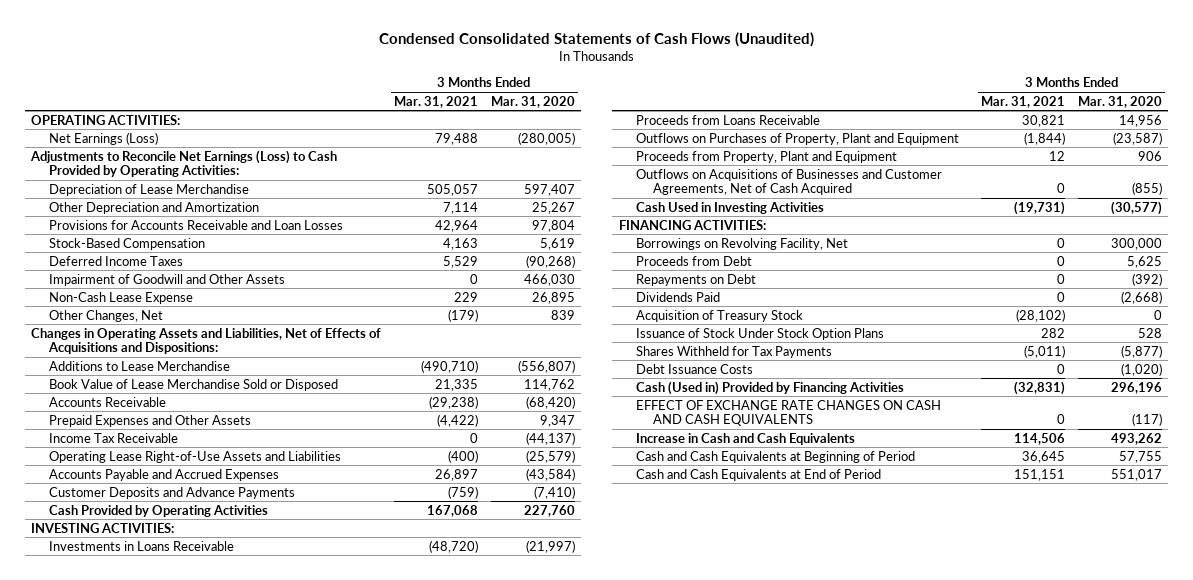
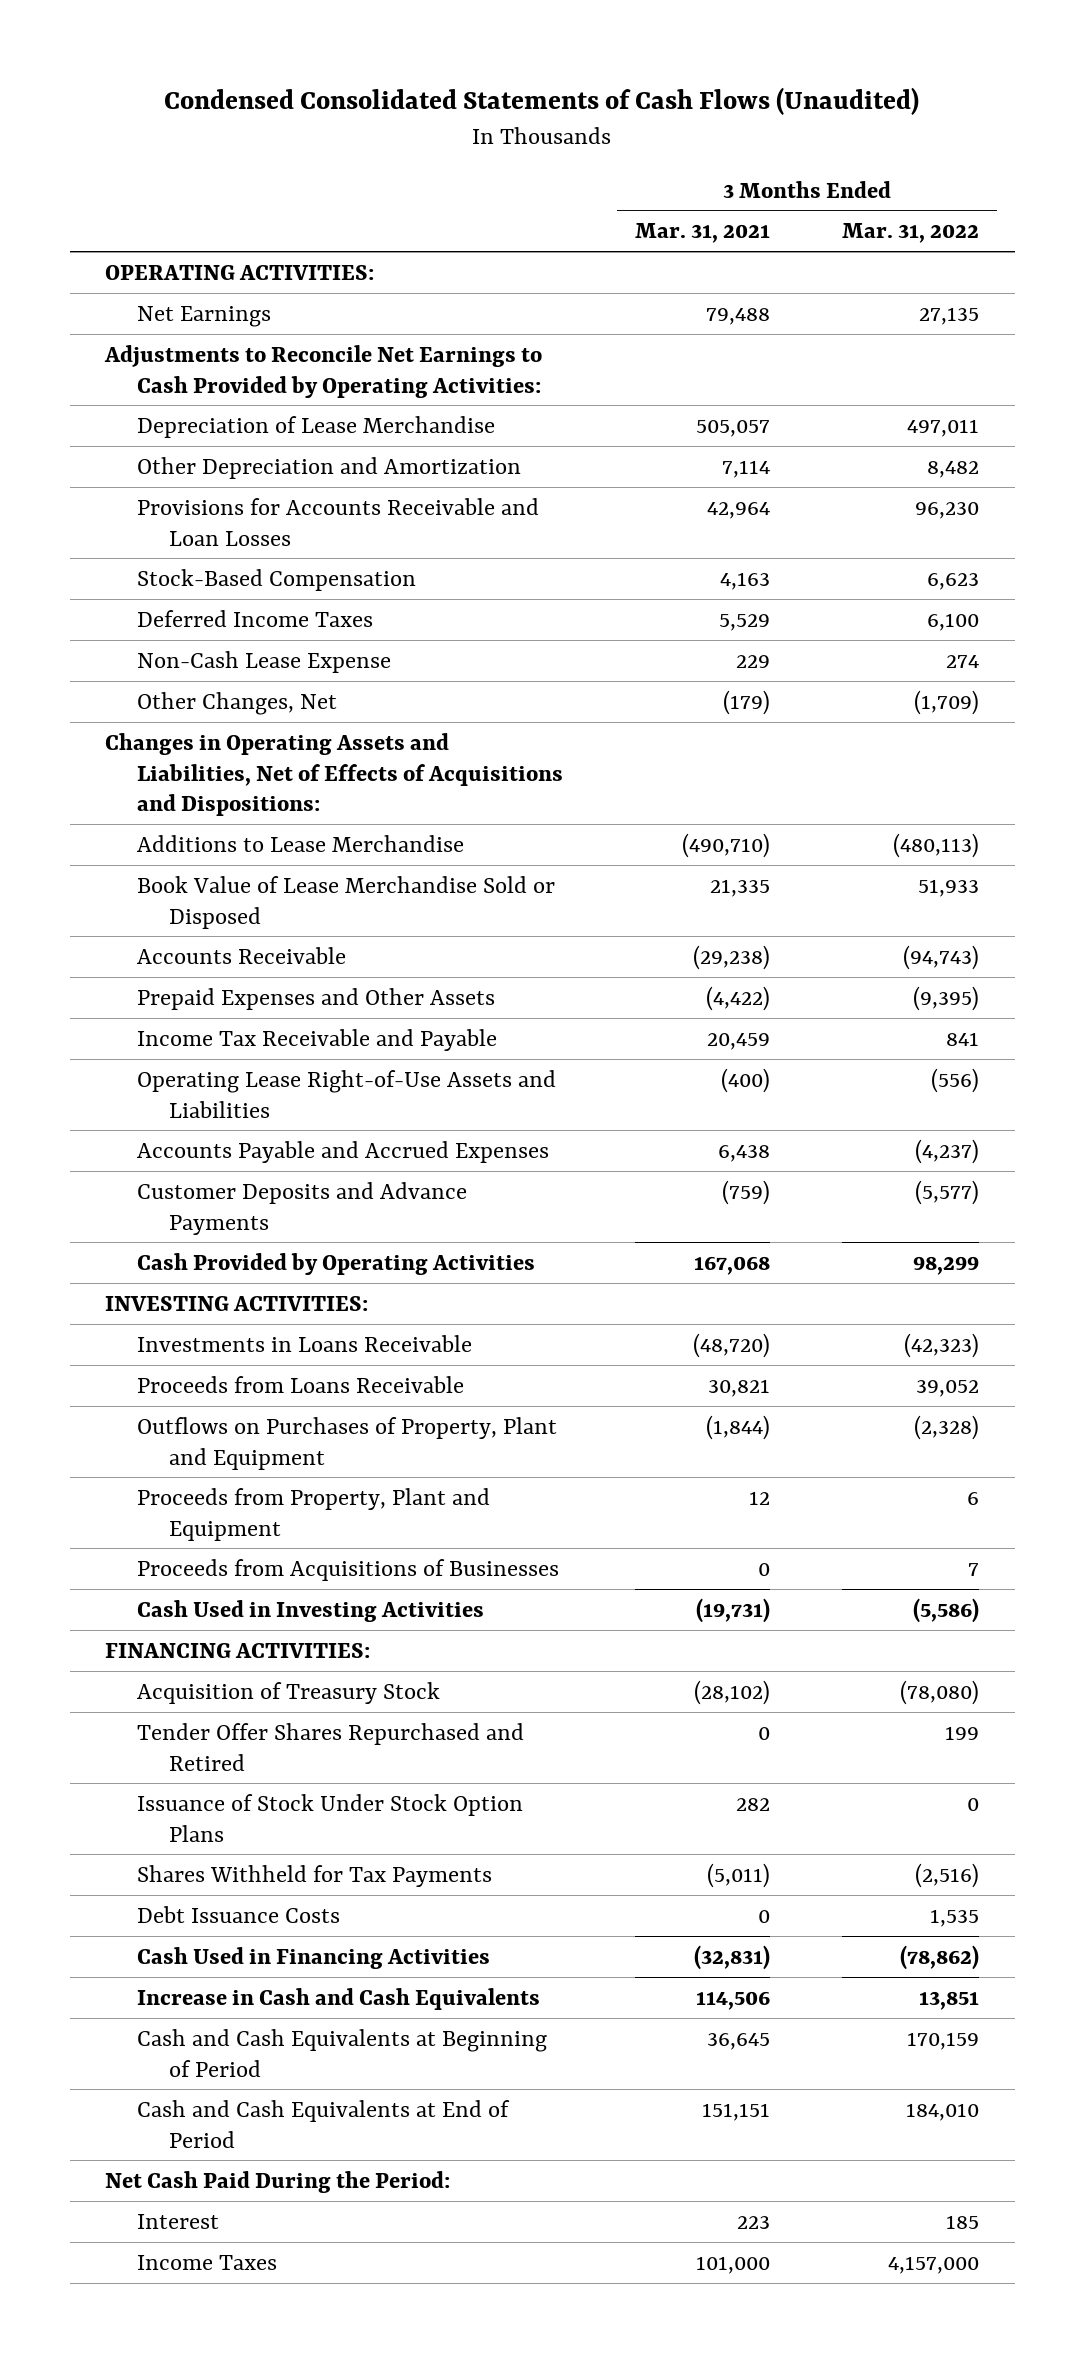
[490,95,575,108] Mar. 31, 2020 -> none
none -> [841,223,979,244] Mar. 31, 2022
[48,131,158,145] Net Earnings (Loss) -> [136,305,271,327] Net Earnings
[30,149,338,178] Adjustments to Reconcile Net Earnings (Loss) to Cash Provided by Operating Activities: -> [104,344,543,398] Adjustments to Reconcile Net Earnings to Cash Provided by Operating Activities:
[48,273,285,286] Impairment of Goodwill and Other Assets -> none
[48,432,178,443] Income Tax Receivable -> [136,1028,497,1051] Income Tax Receivable and Payable
[470,432,479,443] 0 -> [706,1032,770,1050] 20,459
[435,468,479,481] 26,897 -> [717,1144,770,1162] 6,438
[635,168,942,196] Outflows on Acquisitions of Businesses and Customer Agreements, Net of Cash Acquired -> none
none -> [136,1558,559,1581] Proceeds from Acquisitions of Businesses
[635,237,848,250] Borrowings on Revolving Facility, Net -> none
[635,255,752,266] Proceeds from Debt -> none
[635,273,756,286] Repayments on Debt -> none
[635,291,720,302] Dividends Paid -> none
none -> [136,1722,524,1771] Tender Offer Shares Repurchased and Retired
[635,399,941,427] EFFECT OF EXCHANGE RATE CHANGES ON CASH AND CASH EQUIVALENTS -> none
[635,380,904,395] Cash (Used in) Provided by Financing Activities -> [136,1946,490,1969] Cash Used in Financing Activities
none -> [105,2170,451,2193] Net Cash Paid During the Period:
none -> [136,2213,219,2229] Interest
none -> [136,2254,277,2270] Income Taxes

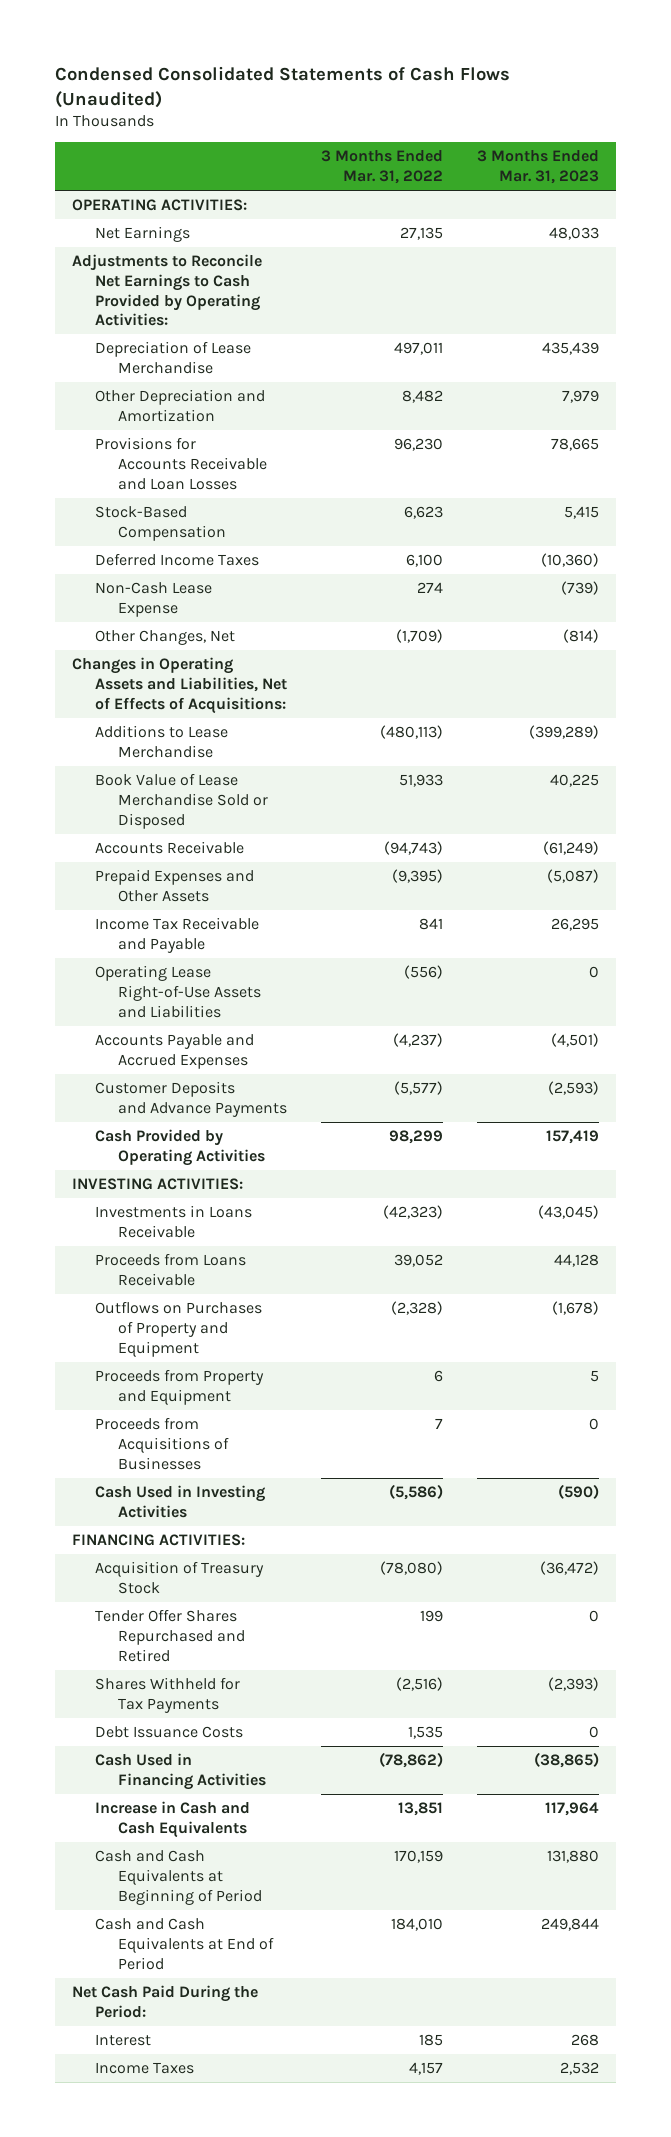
[634,223,770,244] Mar. 31, 2021 -> none
none -> [477,150,600,185] 3 Months Ended Mar. 31, 2023
[105,732,563,817] Changes in Operating Assets and Liabilities, Net of Effects of Acquisitions and Dispositions: -> [72,657,288,714] Changes in Operating Assets and Liabilities, Net of Effects of Acquisitions:
[136,1416,557,1470] Outflows on Purchases of Property, Plant and Equipment -> [95,1301,263,1357] Outflows on Purchases of Property and Equipment
[136,1487,490,1541] Proceeds from Property, Plant and Equipment -> [95,1369,265,1405] Proceeds from Property and Equipment
[136,1793,523,1842] Issuance of Stock Under Stock Option Plans -> none
[887,2255,979,2274] 4,157,000 -> [409,2062,444,2076] 4,157

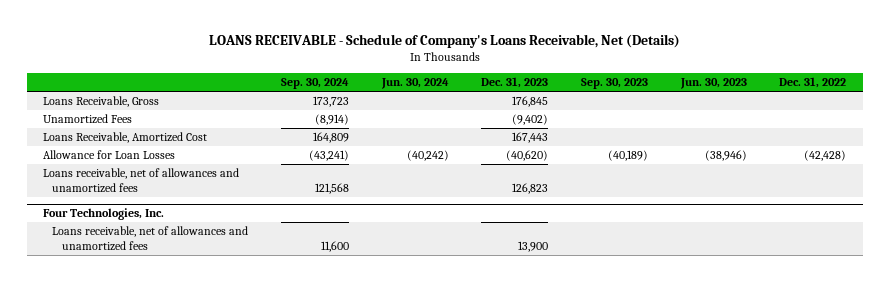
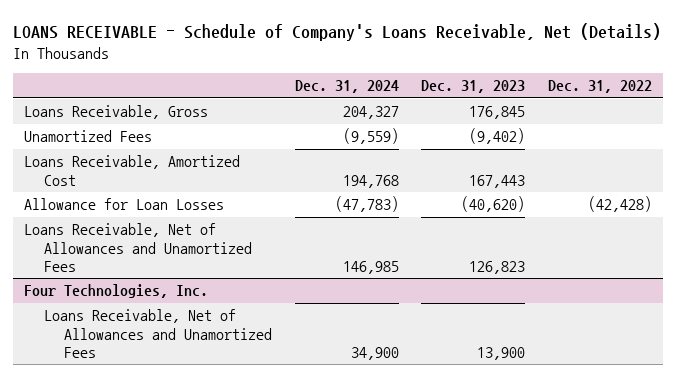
[280,78,349,90] Sep. 30, 2024 -> none
[380,78,449,90] Jun. 30, 2024 -> none
[581,78,649,90] Sep. 30, 2023 -> none
[679,78,747,90] Jun. 30, 2023 -> none
none -> [294,80,399,94] Dec. 31, 2024
[42,168,239,193] Loans receivable, net of allowances and unamortized fees -> [24,223,253,272] Loans Receivable, Net of Allowances and Unamortized Fees
[52,226,249,251] Loans receivable, net of allowances and unamortized fees -> [44,309,272,358] Loans Receivable, Net of Allowances and Unamortized Fees

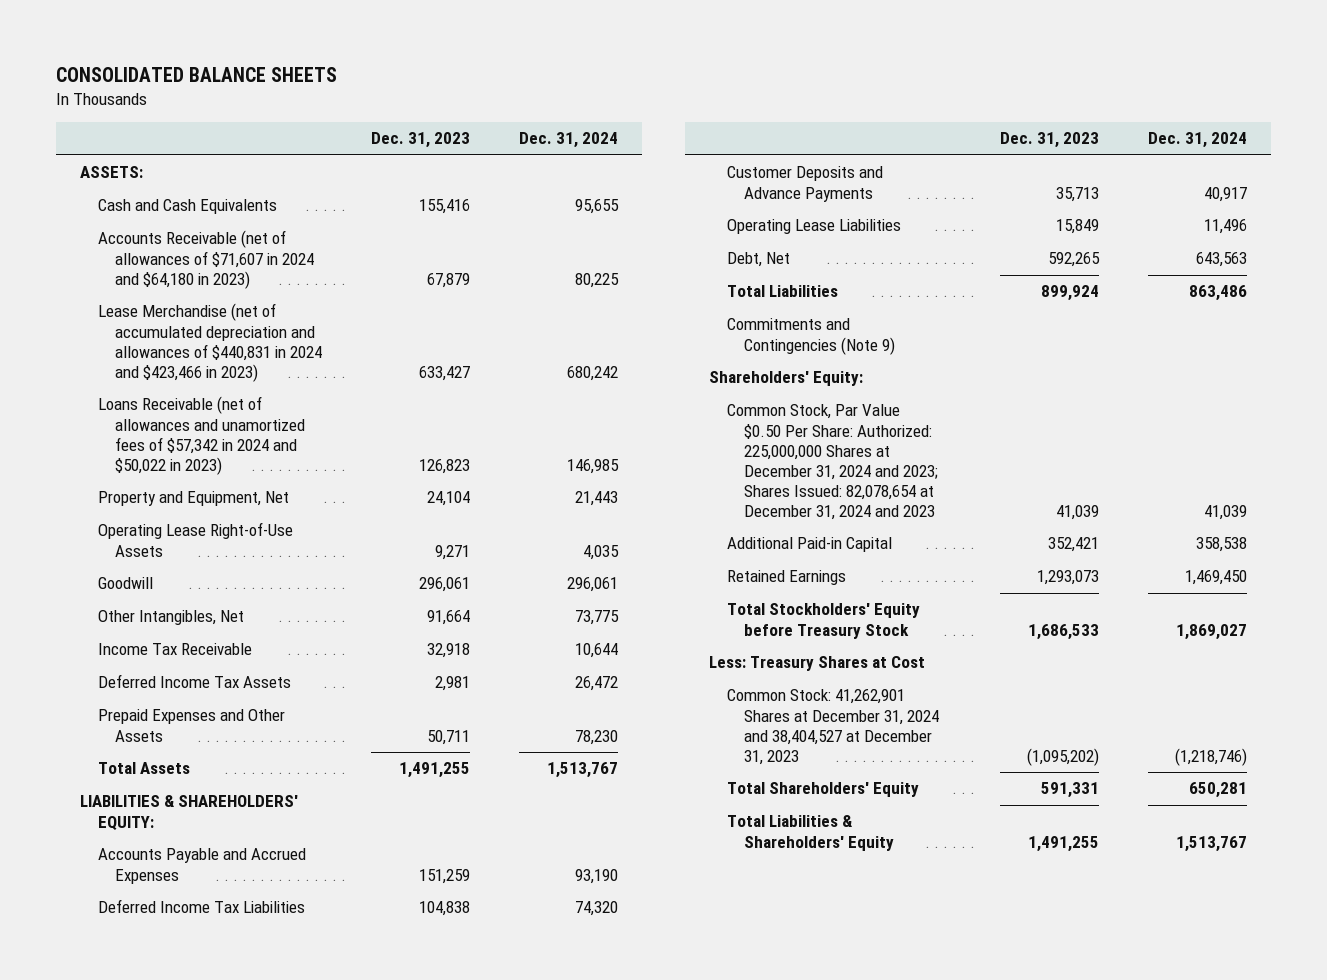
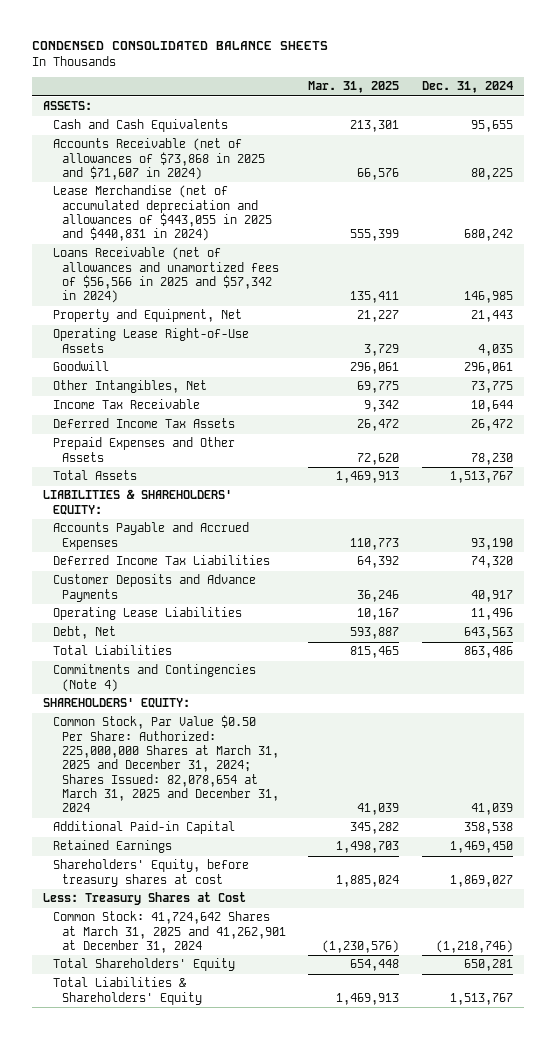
[55,67,337,83] CONSOLIDATED BALANCE SHEETS -> [32,41,329,51] CONDENSED CONSOLIDATED BALANCE SHEETS
[370,132,470,149] Dec. 31, 2023 -> none
none -> [308,81,400,94] Mar. 31, 2025
[97,230,314,289] Accounts Receivable (net of allowances of $71,607 in 2024 and $64,180 in 2023) -> [52,138,266,181] Accounts Receivable (net of allowances of $73,868 in 2025 and $71,607 in 2024)
[97,303,322,382] Lease Merchandise (net of accumulated depreciation and allowances of $440,831 in 2024 and $423,466 in 2023) -> [52,185,273,242] Lease Merchandise (net of accumulated depreciation and allowances of $443,055 in 2025 and $440,831 in 2024)
[97,396,305,475] Loans Receivable (net of allowances and unamortized fees of $57,342 in 2024 and $50,022 in 2023) -> [52,247,280,304] Loans Receivable (net of allowances and unamortized fees of $56,566 in 2025 and $57,342 in 2024)
[726,318,895,355] Commitments and Contingencies (Note 9) -> [52,664,256,692] Commitments and Contingencies (Note 4)
[709,371,864,387] Shareholders' Equity: -> [43,698,191,709] SHAREHOLDERS' EQUITY:
[726,404,938,520] Common Stock, Par Value $0.50 Per Share: Authorized: 225,000,000 Shares at December 31, 2024 and 2023; Shares Issued: 82,078,654 at December 31, 2024 and 2023 -> [52,715,280,813] Common Stock, Par Value $0.50 Per Share: Authorized: 225,000,000 Shares at March 31, 2025 and December 31, 2024; Shares Issued: 82,078,654 at March 31, 2025 and December 31, 2024
[726,603,920,639] Total Stockholders' Equity before Treasury Stock -> [52,859,249,887] Shareholders' Equity, before treasury shares at cost
[726,689,939,765] Common Stock: 41,262,901 Shares at December 31, 2024 and 38,404,527 at December 31, 2023 -> [52,911,287,954] Common Stock: 41,724,642 Shares at March 31, 2025 and 41,262,901 at December 31, 2024

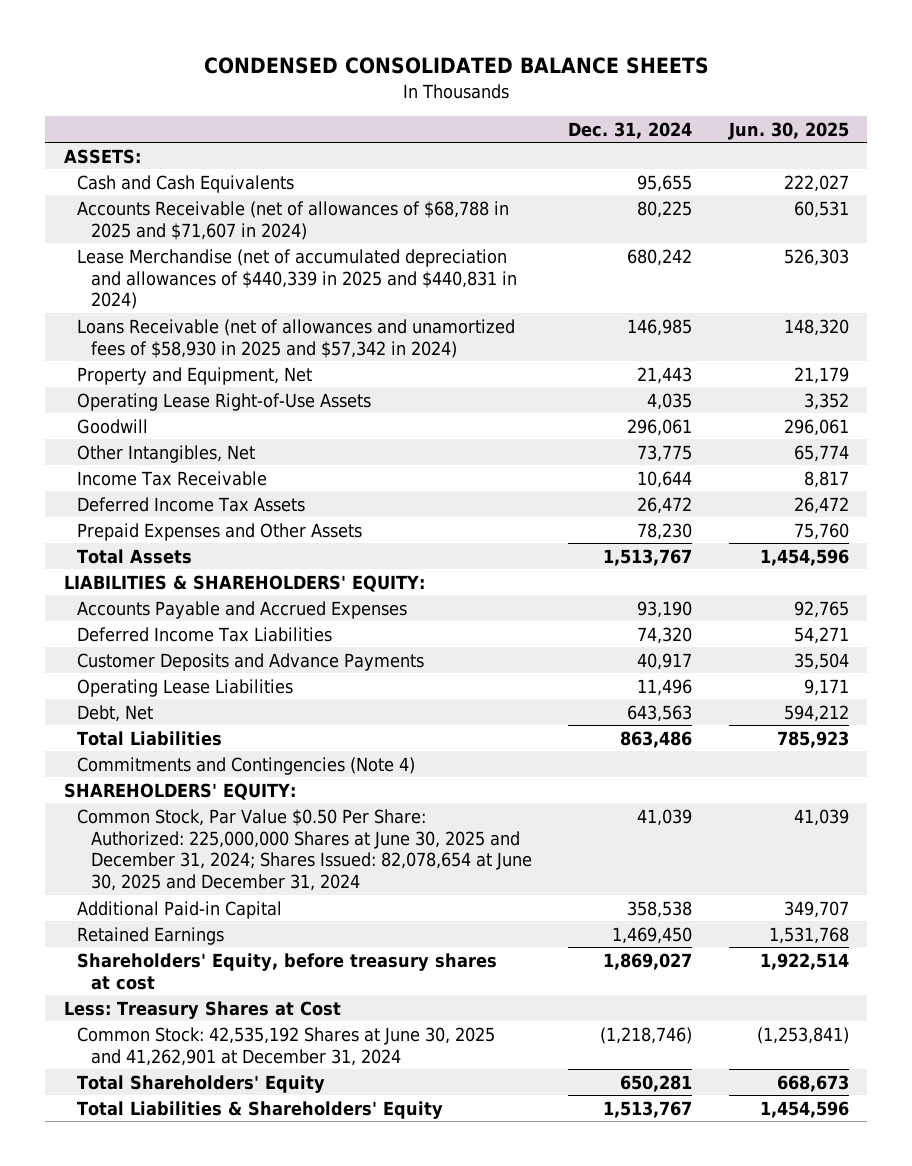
[308,81,400,94] Mar. 31, 2025 -> none
none -> [727,121,849,140] Jun. 30, 2025
[52,138,266,181] Accounts Receivable (net of allowances of $73,868 in 2025 and $71,607 in 2024) -> [77,200,510,240] Accounts Receivable (net of allowances of $68,788 in 2025 and $71,607 in 2024)
[52,185,273,242] Lease Merchandise (net of accumulated depreciation and allowances of $443,055 in 2025 and $440,831 in 2024) -> [77,248,517,310] Lease Merchandise (net of accumulated depreciation and allowances of $440,339 in 2025 and $440,831 in 2024)
[52,247,280,304] Loans Receivable (net of allowances and unamortized fees of $56,566 in 2025 and $57,342 in 2024) -> [77,318,516,358] Loans Receivable (net of allowances and unamortized fees of $58,930 in 2025 and $57,342 in 2024)
[52,715,280,813] Common Stock, Par Value $0.50 Per Share: Authorized: 225,000,000 Shares at March 31, 2025 and December 31, 2024; Shares Issued: 82,078,654 at March 31, 2025 and December 31, 2024 -> [77,808,532,892] Common Stock, Par Value $0.50 Per Share: Authorized: 225,000,000 Shares at June 30, 2025 and December 31, 2024; Shares Issued: 82,078,654 at June 30, 2025 and December 31, 2024
[52,911,287,954] Common Stock: 41,724,642 Shares at March 31, 2025 and 41,262,901 at December 31, 2024 -> [77,1026,496,1066] Common Stock: 42,535,192 Shares at June 30, 2025 and 41,262,901 at December 31, 2024

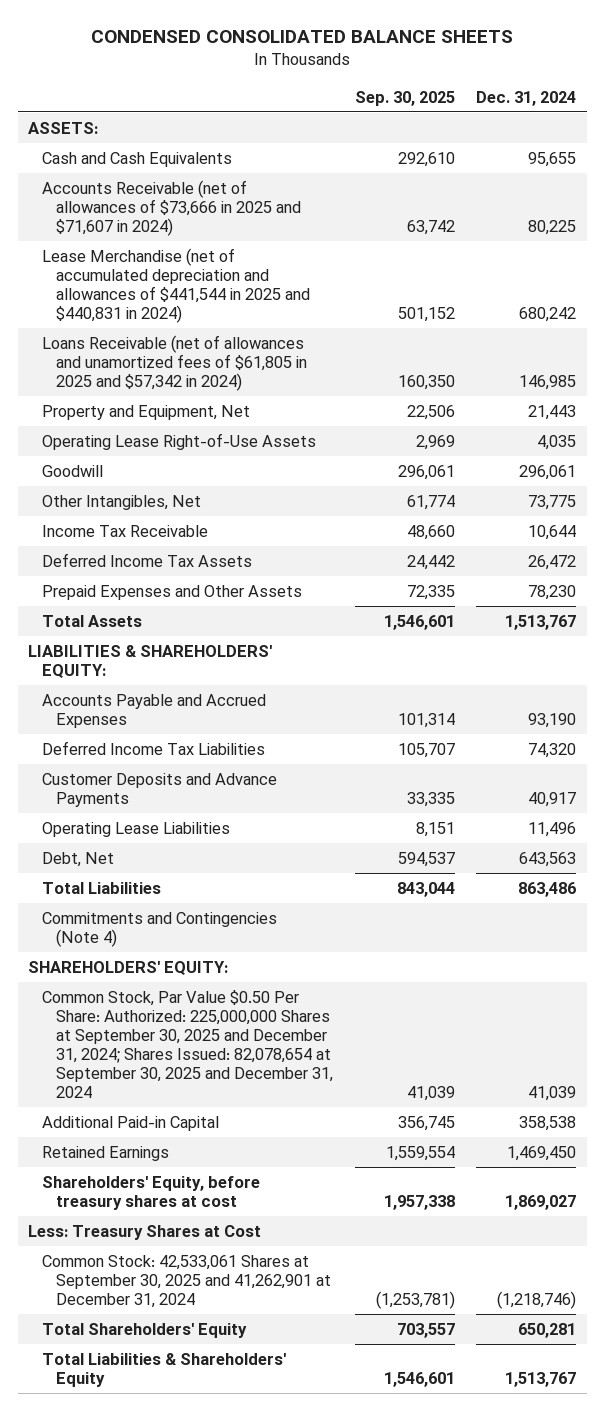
[727,121,849,140] Jun. 30, 2025 -> none
none -> [354,90,455,106] Sep. 30, 2025
[77,200,510,240] Accounts Receivable (net of allowances of $68,788 in 2025 and $71,607 in 2024) -> [42,180,302,236] Accounts Receivable (net of allowances of $73,666 in 2025 and $71,607 in 2024)
[77,248,517,310] Lease Merchandise (net of accumulated depreciation and allowances of $440,339 in 2025 and $440,831 in 2024) -> [42,248,311,323] Lease Merchandise (net of accumulated depreciation and allowances of $441,544 in 2025 and $440,831 in 2024)
[77,318,516,358] Loans Receivable (net of allowances and unamortized fees of $58,930 in 2025 and $57,342 in 2024) -> [42,335,308,391] Loans Receivable (net of allowances and unamortized fees of $61,805 in 2025 and $57,342 in 2024)
[77,808,532,892] Common Stock, Par Value $0.50 Per Share: Authorized: 225,000,000 Shares at June 30, 2025 and December 31, 2024; Shares Issued: 82,078,654 at June 30, 2025 and December 31, 2024 -> [42,990,334,1098] Common Stock, Par Value $0.50 Per Share: Authorized: 225,000,000 Shares at September 30, 2025 and December 31, 2024; Shares Issued: 82,078,654 at September 30, 2025 and December 31, 2024
[77,1026,496,1066] Common Stock: 42,535,192 Shares at June 30, 2025 and 41,262,901 at December 31, 2024 -> [42,1255,332,1308] Common Stock: 42,533,061 Shares at September 30, 2025 and 41,262,901 at December 31, 2024

